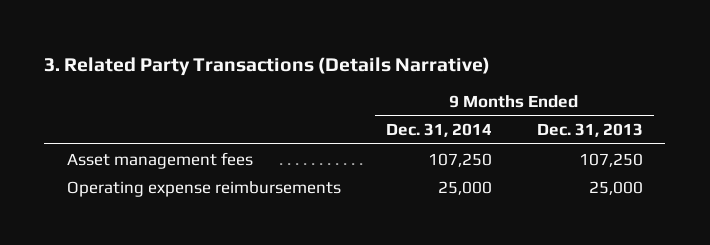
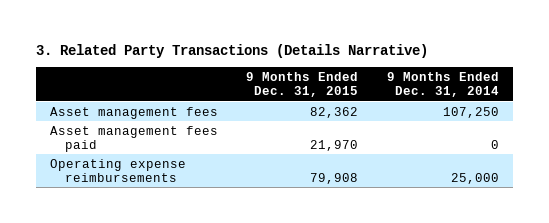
[536,123,643,138] Dec. 31, 2013 -> none
none -> [246,71,359,98] 9 Months Ended Dec. 31, 2015
none -> [49,125,218,152] Asset management fees paid

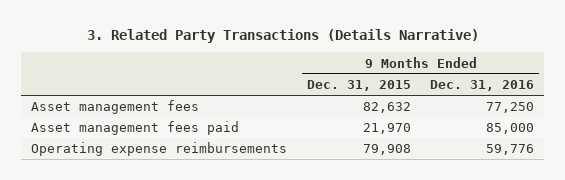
[386,71,499,98] 9 Months Ended Dec. 31, 2014 -> none
none -> [430,80,535,92] Dec. 31, 2016
[310,106,359,118] 82,362 -> [362,102,411,114] 82,632

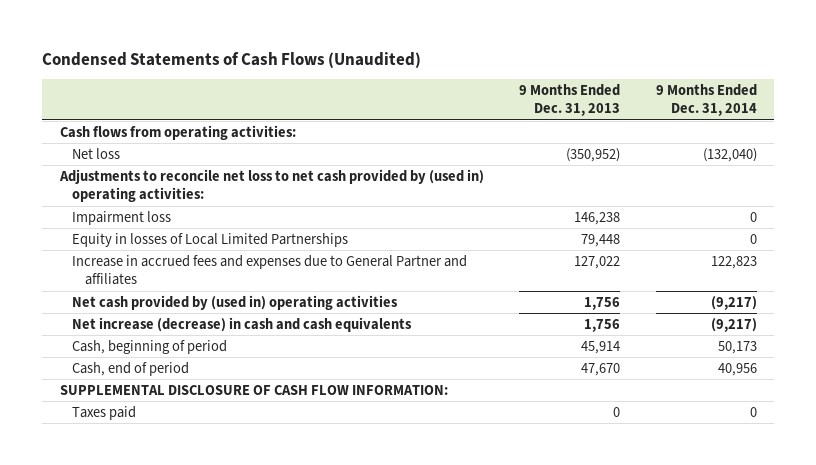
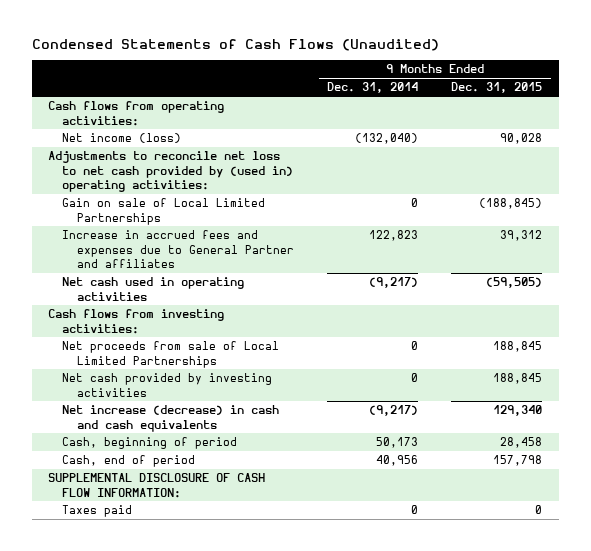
[519,84,621,117] 9 Months Ended Dec. 31, 2013 -> none
none -> [451,82,543,94] Dec. 31, 2015
[72,147,121,159] Net loss -> [62,133,182,144] Net income (loss)
[72,210,172,225] Impairment loss -> none
[72,232,349,247] Equity in losses of Local Limited Partnerships -> none
none -> [62,198,266,225] Gain on sale of Local Limited Partnerships
[72,294,399,310] Net cash provided by (used in) operating activities -> [62,277,245,301] Net cash used in operating activities
none -> [48,309,225,334] Cash flows from investing activities:
none -> [62,341,280,368] Net proceeds from sale of Local Limited Partnerships
none -> [62,373,273,397] Net cash provided by investing activities

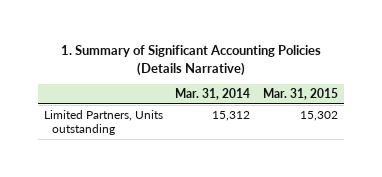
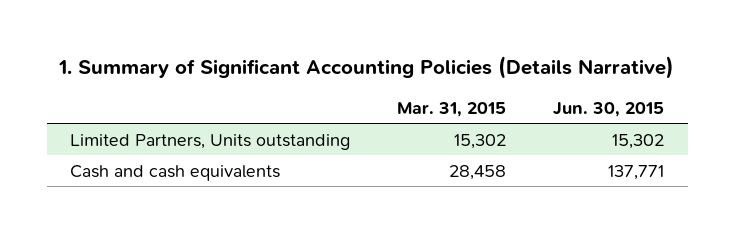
[175,87,251,100] Mar. 31, 2014 -> none
none -> [553,101,665,117] Jun. 30, 2015
none -> [70,164,281,181] Cash and cash equivalents

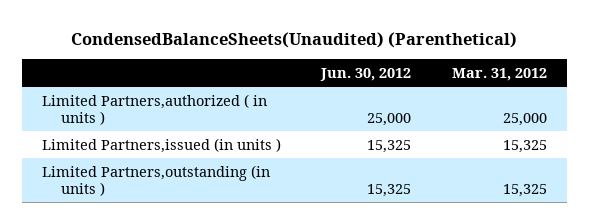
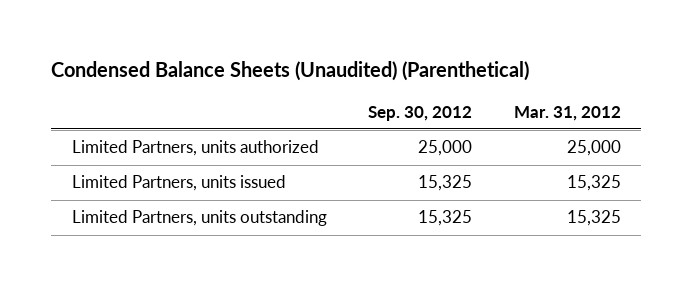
[71,31,518,48] CondensedBalanceSheets(Unaudited) (Parenthetical) -> [51,61,530,82] Condensed Balance Sheets (Unaudited) (Parenthetical)
[320,67,412,81] Jun. 30, 2012 -> none
none -> [368,105,473,121] Sep. 30, 2012
[42,93,268,125] Limited Partners,authorized ( in units ) -> [71,140,319,157] Limited Partners, units authorized
[42,137,282,153] Limited Partners,issued (in units ) -> [71,175,286,192] Limited Partners, units issued
[42,164,271,196] Limited Partners,outstanding (in units ) -> [71,210,327,227] Limited Partners, units outstanding

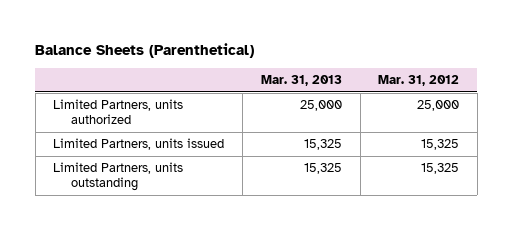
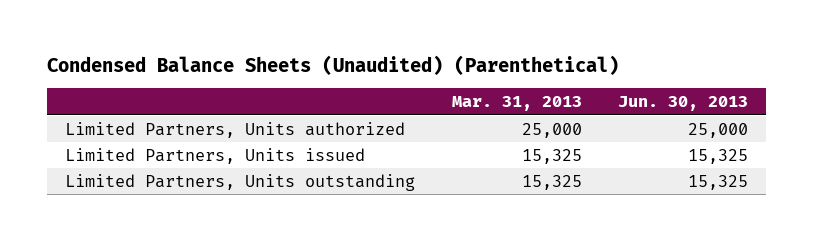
[35,43,255,59] Balance Sheets (Parenthetical) -> [46,55,619,76] Condensed Balance Sheets (Unaudited) (Parenthetical)
[378,75,460,87] Mar. 31, 2012 -> none
none -> [618,96,749,112] Jun. 30, 2013
[53,99,184,125] Limited Partners, units authorized -> [65,121,406,138] Limited Partners, Units authorized
[53,138,225,151] Limited Partners, units issued -> [65,147,366,164] Limited Partners, Units issued
[53,162,184,192] Limited Partners, units outstanding -> [65,173,416,191] Limited Partners, Units outstanding

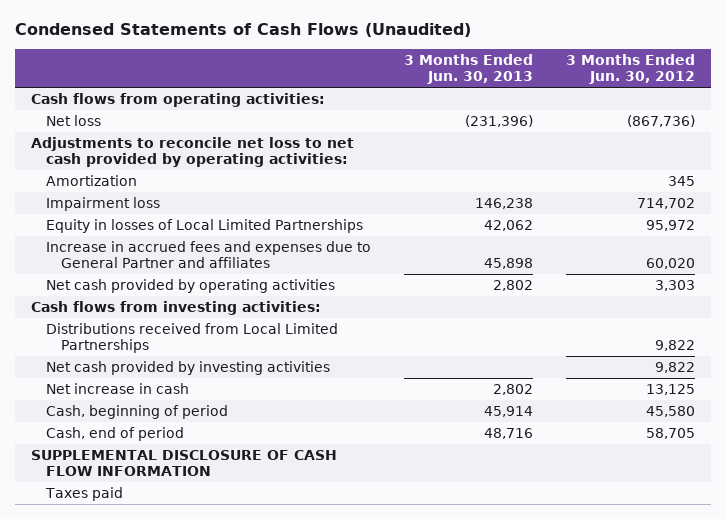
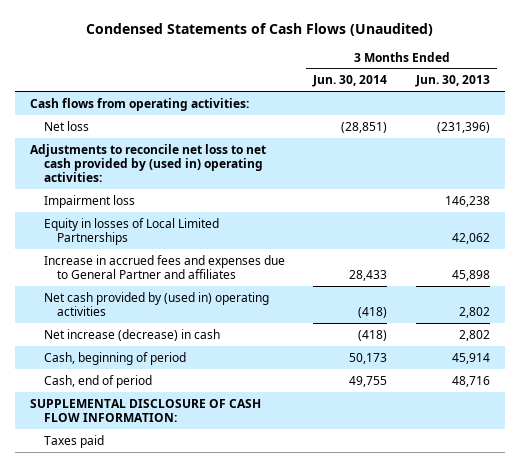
[565,53,695,84] 3 Months Ended Jun. 30, 2012 -> none
none -> [312,75,388,88] Jun. 30, 2014
[45,174,137,186] Amortization -> none
[31,136,355,168] Adjustments to reconcile net loss to net cash provided by operating activities: -> [29,143,266,183] Adjustments to reconcile net loss to net cash provided by (used in) operating activities:
[31,300,322,315] Cash flows from investing activities: -> none
[45,322,338,354] Distributions received from Local Limited Partnerships -> none
[45,360,330,375] Net cash provided by investing activities -> none
[45,278,335,293] Net cash provided by operating activities -> [43,291,269,316] Net cash provided by (used in) operating activities
[45,382,189,394] Net increase in cash -> [43,328,220,341] Net increase (decrease) in cash
[31,449,338,477] SUPPLEMENTAL DISCLOSURE OF CASH FLOW INFORMATION -> [29,398,261,422] SUPPLEMENTAL DISCLOSURE OF CASH FLOW INFORMATION:

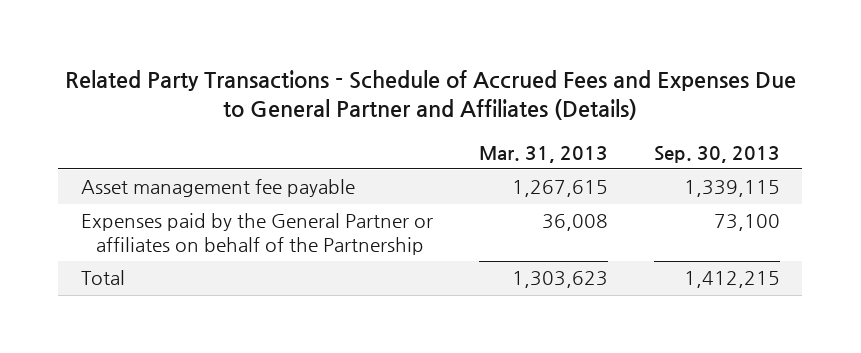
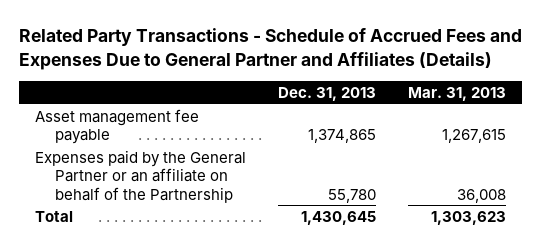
[653,145,780,163] Sep. 30, 2013 -> none
none -> [277,86,376,101] Dec. 31, 2013
[80,213,433,255] Expenses paid by the General Partner or affiliates on behalf of the Partnership -> [34,149,246,203] Expenses paid by the General Partner or an affiliate on behalf of the Partnership

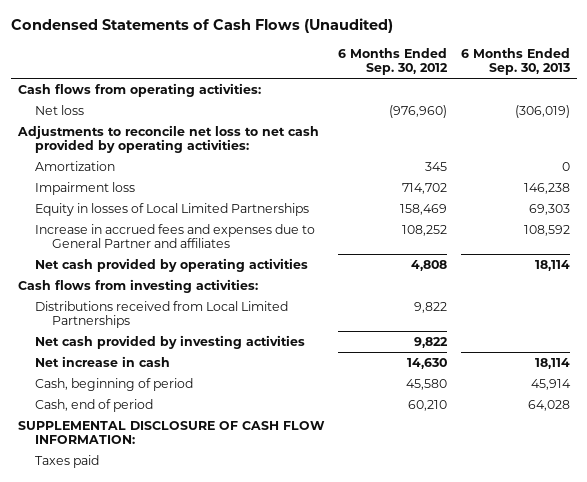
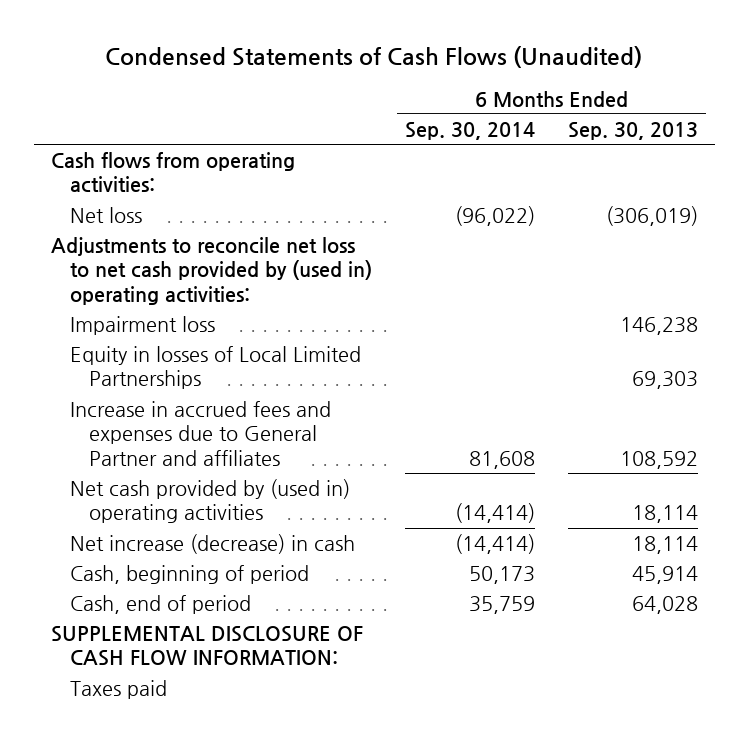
[338,47,449,76] 6 Months Ended Sep. 30, 2012 -> none
none -> [404,121,535,140] Sep. 30, 2014
[34,160,115,171] Amortization -> none
[16,124,319,154] Adjustments to reconcile net loss to net cash provided by operating activities: -> [50,236,372,305] Adjustments to reconcile net loss to net cash provided by (used in) operating activities:
[17,278,258,293] Cash flows from investing activities: -> none
[34,300,288,329] Distributions received from Local Limited Partnerships -> none
[34,334,305,349] Net cash provided by investing activities -> none
[34,257,308,272] Net cash provided by operating activities -> [69,478,350,524] Net cash provided by (used in) operating activities
[34,355,170,367] Net increase in cash -> [69,533,355,554] Net increase (decrease) in cash

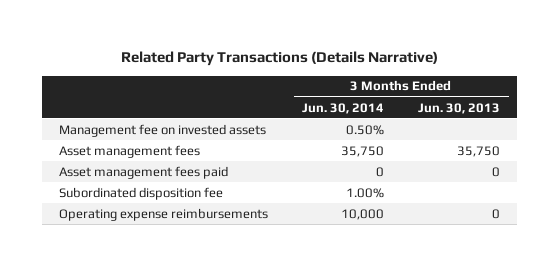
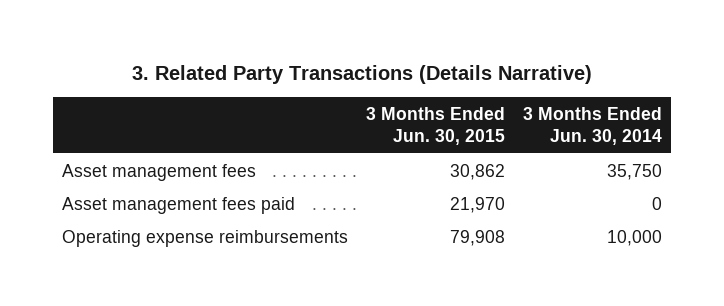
[120,51,438,67] Related Party Transactions (Details Narrative) -> [132,64,593,84] 3. Related Party Transactions (Details Narrative)
[418,102,501,114] Jun. 30, 2013 -> none
none -> [366,107,506,145] 3 Months Ended Jun. 30, 2015
[59,123,267,137] Management fee on invested assets -> none
[59,186,224,200] Subordinated disposition fee -> none

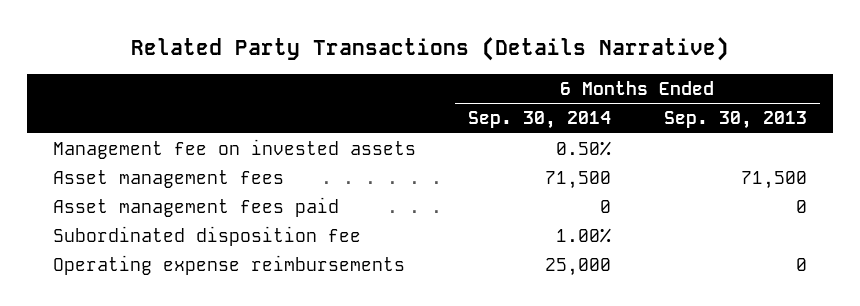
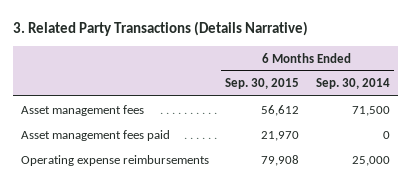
[130,37,729,62] Related Party Transactions (Details Narrative) -> [12,20,308,36] 3. Related Party Transactions (Details Narrative)
[663,111,807,130] Sep. 30, 2013 -> none
none -> [225,78,300,90] Sep. 30, 2015
[53,139,417,160] Management fee on invested assets -> none
[53,226,362,247] Subordinated disposition fee -> none

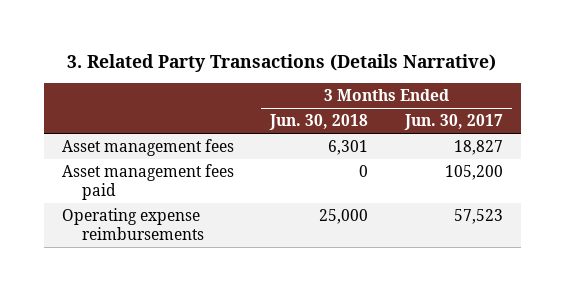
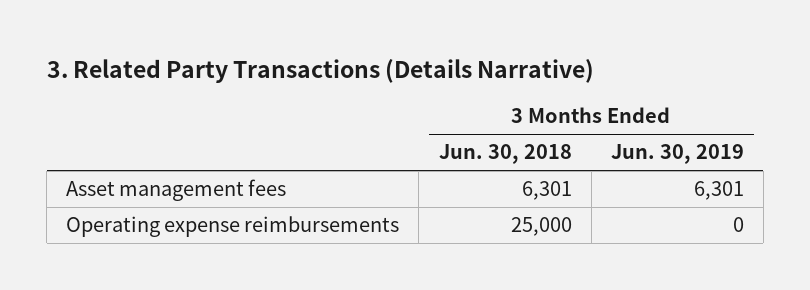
[403,114,503,131] Jun. 30, 2017 -> none
none -> [610,144,744,165] Jun. 30, 2019
[62,164,235,200] Asset management fees paid -> none

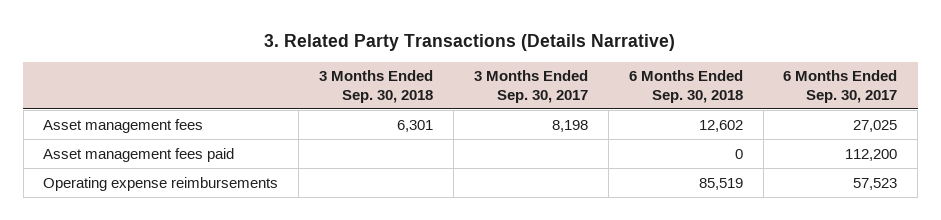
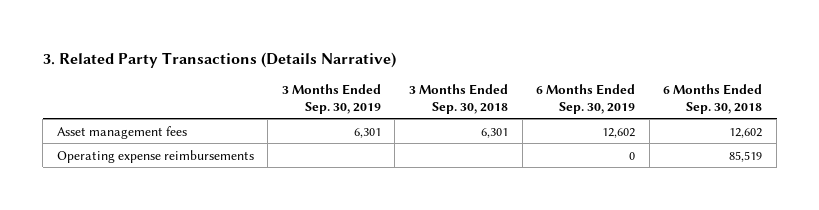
[473,70,588,103] 3 Months Ended Sep. 30, 2017 -> none
[783,70,898,103] 6 Months Ended Sep. 30, 2017 -> none
none -> [281,84,381,114] 3 Months Ended Sep. 30, 2019
none -> [536,84,636,114] 6 Months Ended Sep. 30, 2019
[43,147,235,162] Asset management fees paid -> none

